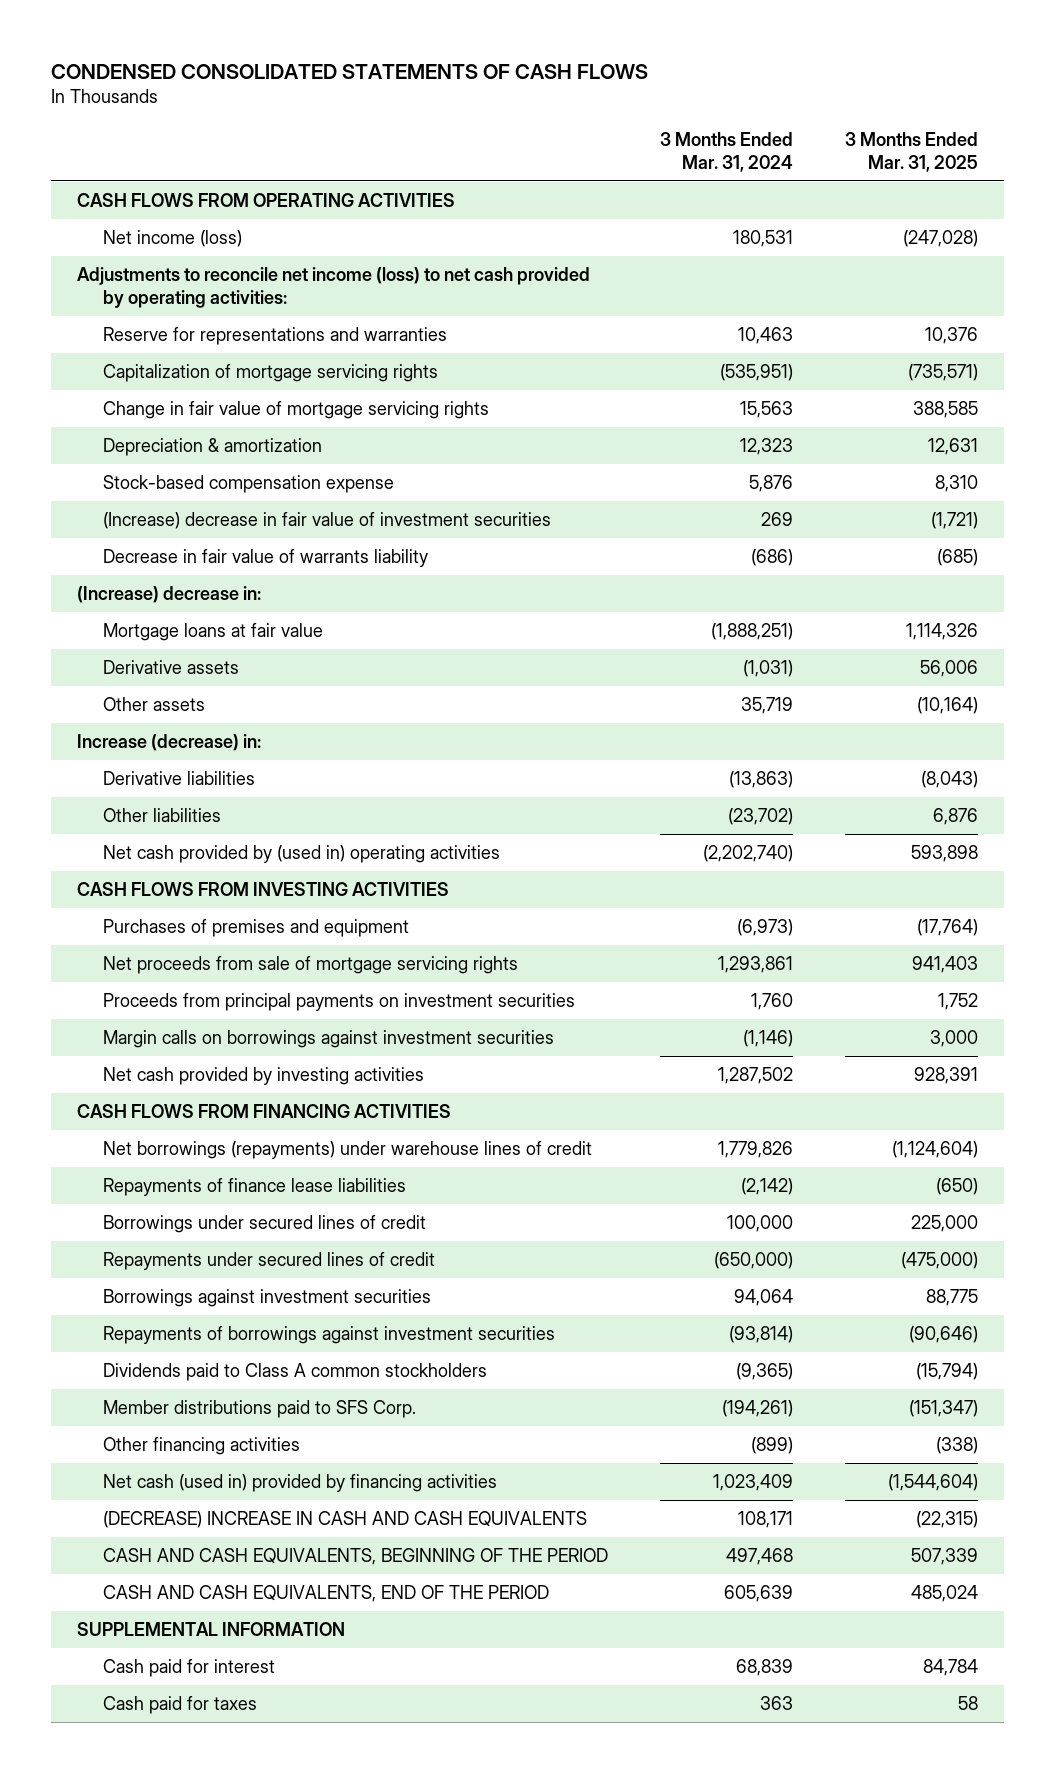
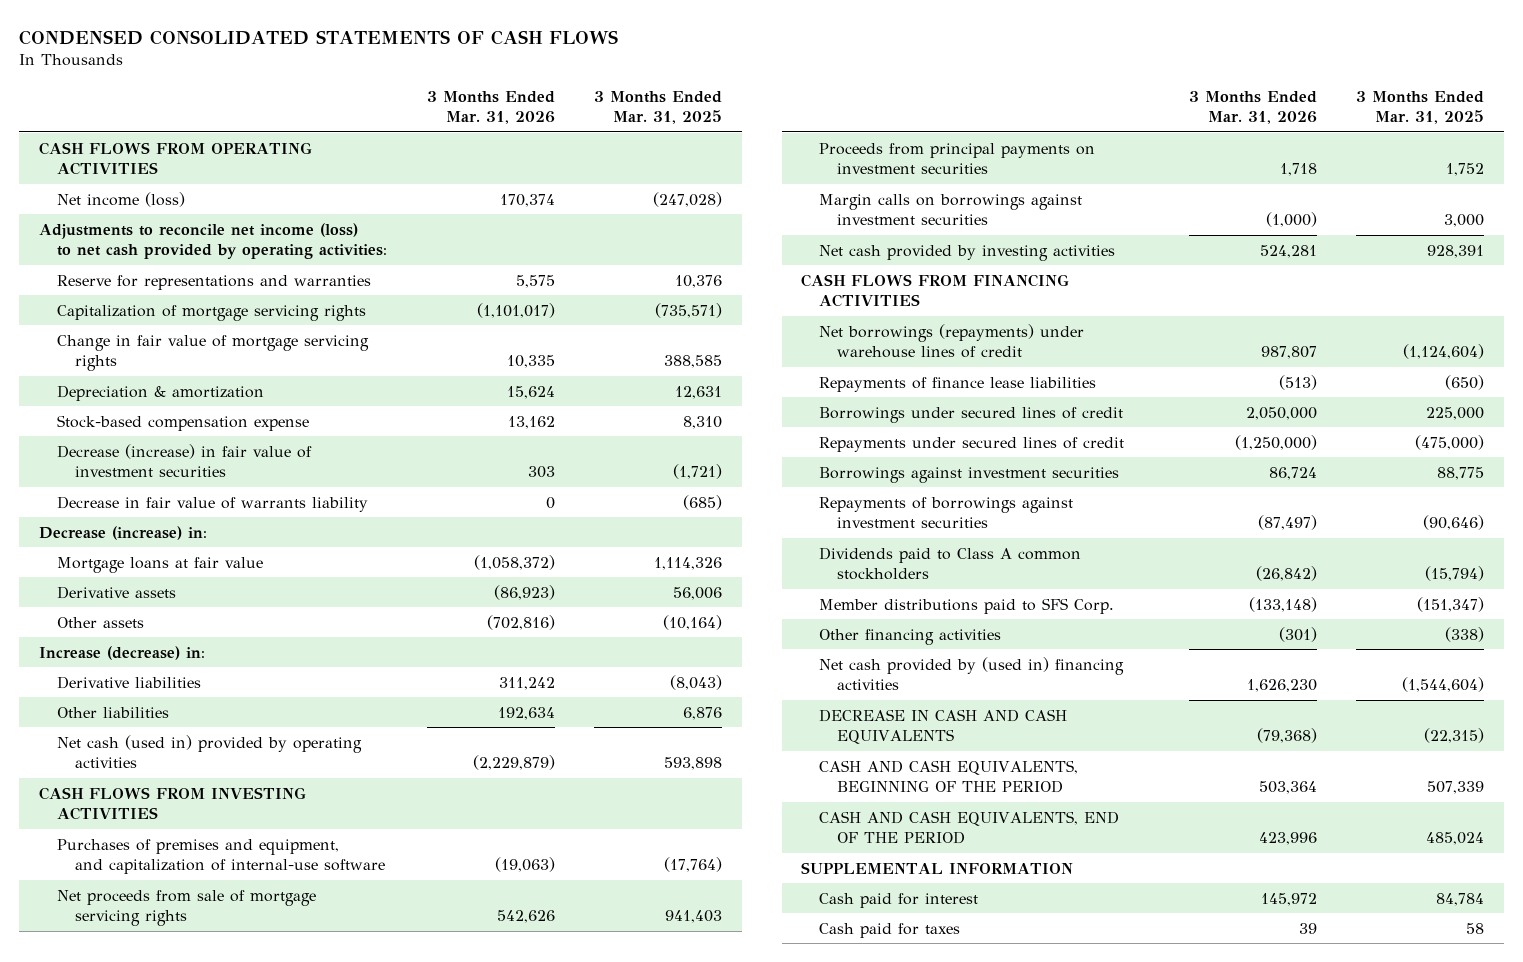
[659,131,793,173] 3 Months Ended Mar. 31, 2024 -> none
none -> [426,90,555,125] 3 Months Ended Mar. 31, 2026
[102,511,551,529] (Increase) decrease in fair value of investment securities -> [56,443,312,478] Decrease (increase) in fair value of investment securities
[76,585,261,603] (Increase) decrease in: -> [39,525,208,540] Decrease (increase) in:
[102,844,500,863] Net cash provided by (used in) operating activities -> [56,734,362,769] Net cash (used in) provided by operating activities
[102,918,409,937] Purchases of premises and equipment -> [56,838,385,875] Purchases of premises and equipment, and capitalization of internal-use software
[102,1473,497,1492] Net cash (used in) provided by financing activities -> [819,656,1125,691] Net cash provided by (used in) financing activities
[102,1510,587,1528] (DECREASE) INCREASE IN CASH AND CASH EQUIVALENTS -> [819,708,1068,745] DECREASE IN CASH AND CASH EQUIVALENTS

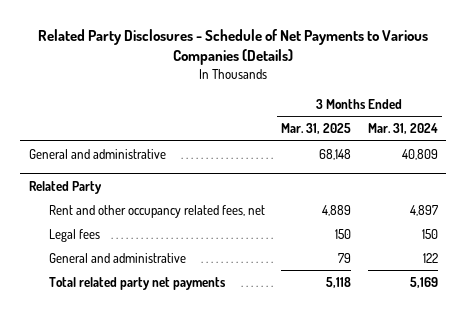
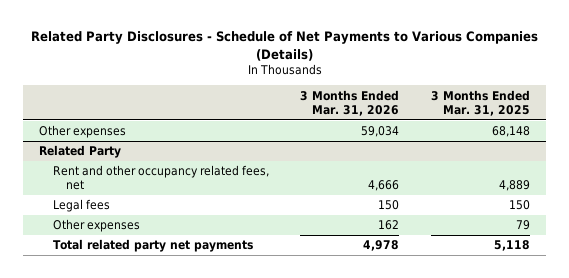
[367,123,438,135] Mar. 31, 2024 -> none
none -> [300,89,400,116] 3 Months Ended Mar. 31, 2026
[28,148,166,159] General and administrative -> [38,125,126,139] Other expenses
[48,252,186,263] General and administrative -> [52,219,140,233] Other expenses

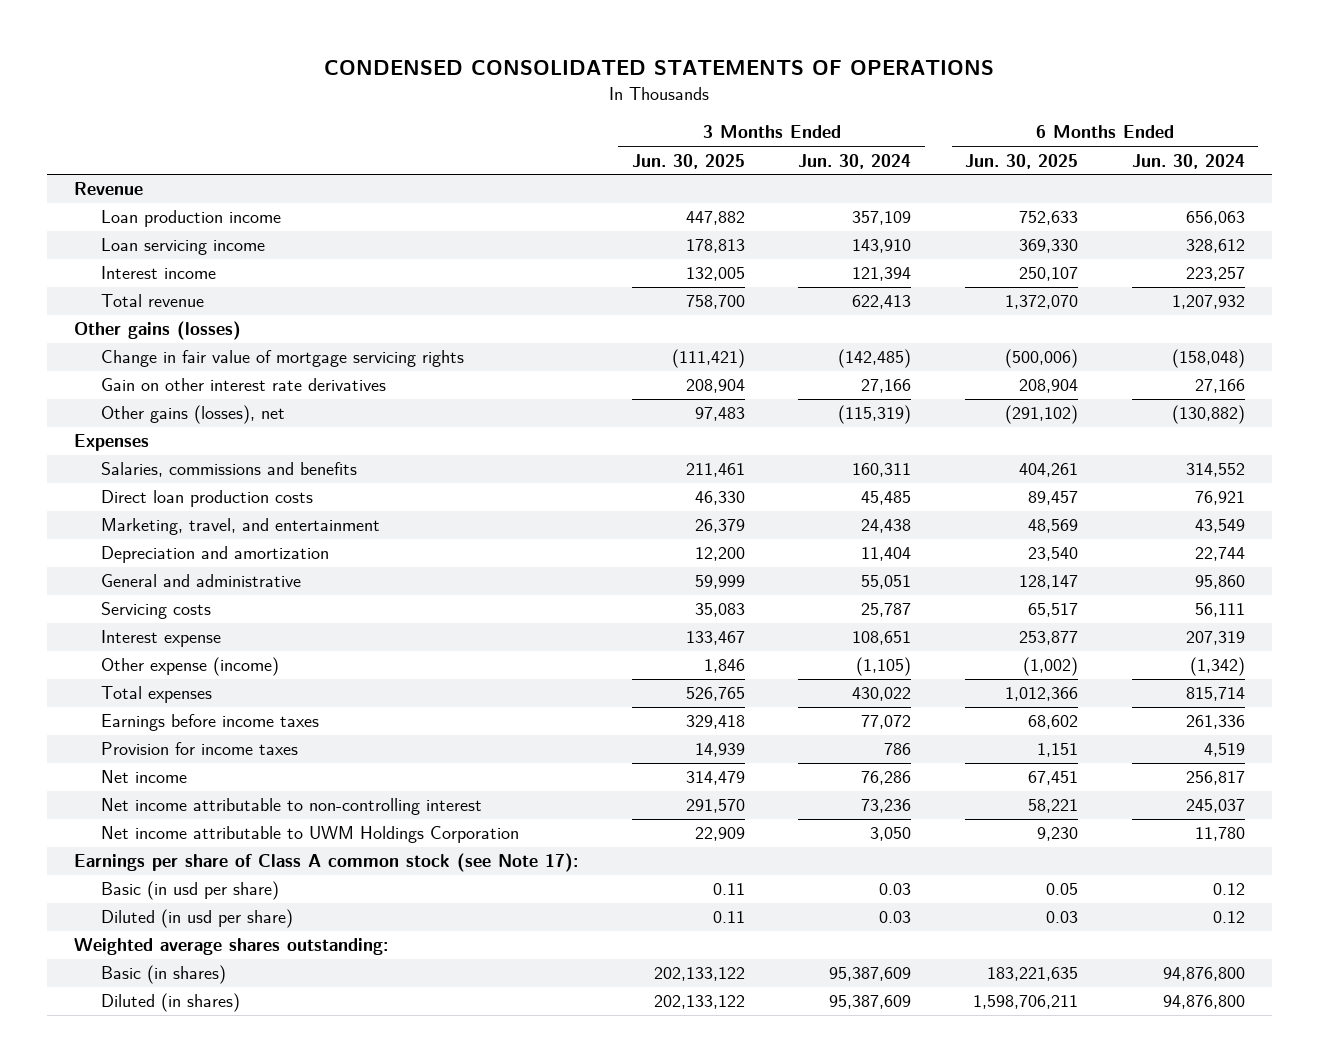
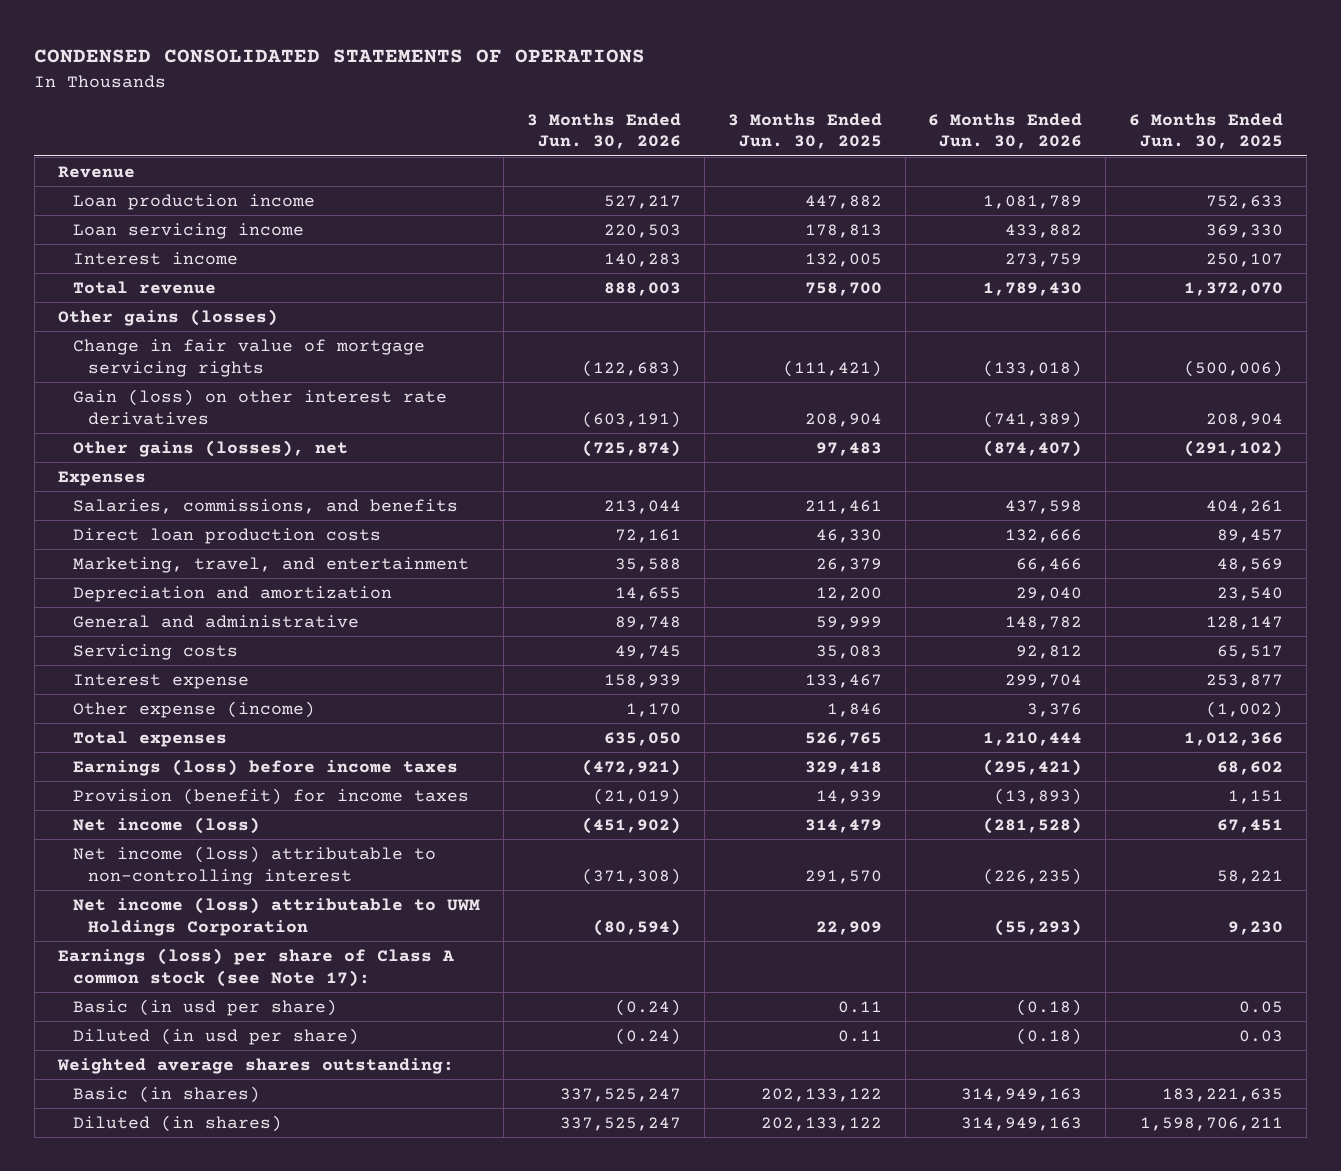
[798,153,912,169] Jun. 30, 2024 -> none
[1131,153,1245,169] Jun. 30, 2024 -> none
none -> [526,112,681,150] 3 Months Ended Jun. 30, 2026
none -> [928,112,1083,150] 6 Months Ended Jun. 30, 2026
[101,378,387,392] Gain on other interest rate derivatives -> [72,388,447,425] Gain (loss) on other interest rate derivatives
[101,462,358,478] Salaries, commissions and benefits -> [72,498,458,514] Salaries, commissions, and benefits
[101,714,320,732] Earnings before income taxes -> [72,758,458,776] Earnings (loss) before income taxes
[101,742,299,756] Provision for income taxes -> [72,787,469,805] Provision (benefit) for income taxes
[101,770,188,784] Net income -> [72,816,260,834] Net income (loss)
[101,798,483,816] Net income attributable to non-controlling interest -> [72,845,436,885] Net income (loss) attributable to non-controlling interest
[101,826,520,844] Net income attributable to UWM Holdings Corporation -> [72,896,480,936] Net income (loss) attributable to UWM Holdings Corporation
[73,853,578,873] Earnings per share of Class A common stock (see Note 17): -> [57,947,454,987] Earnings (loss) per share of Class A common stock (see Note 17):

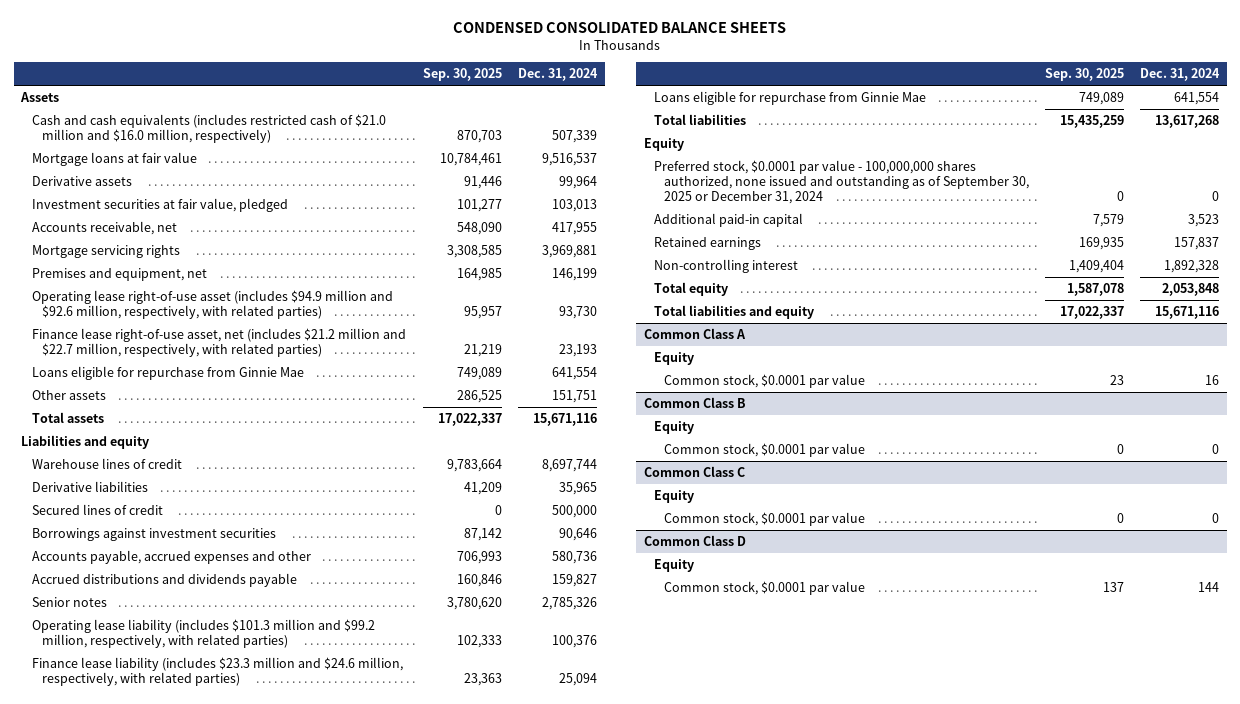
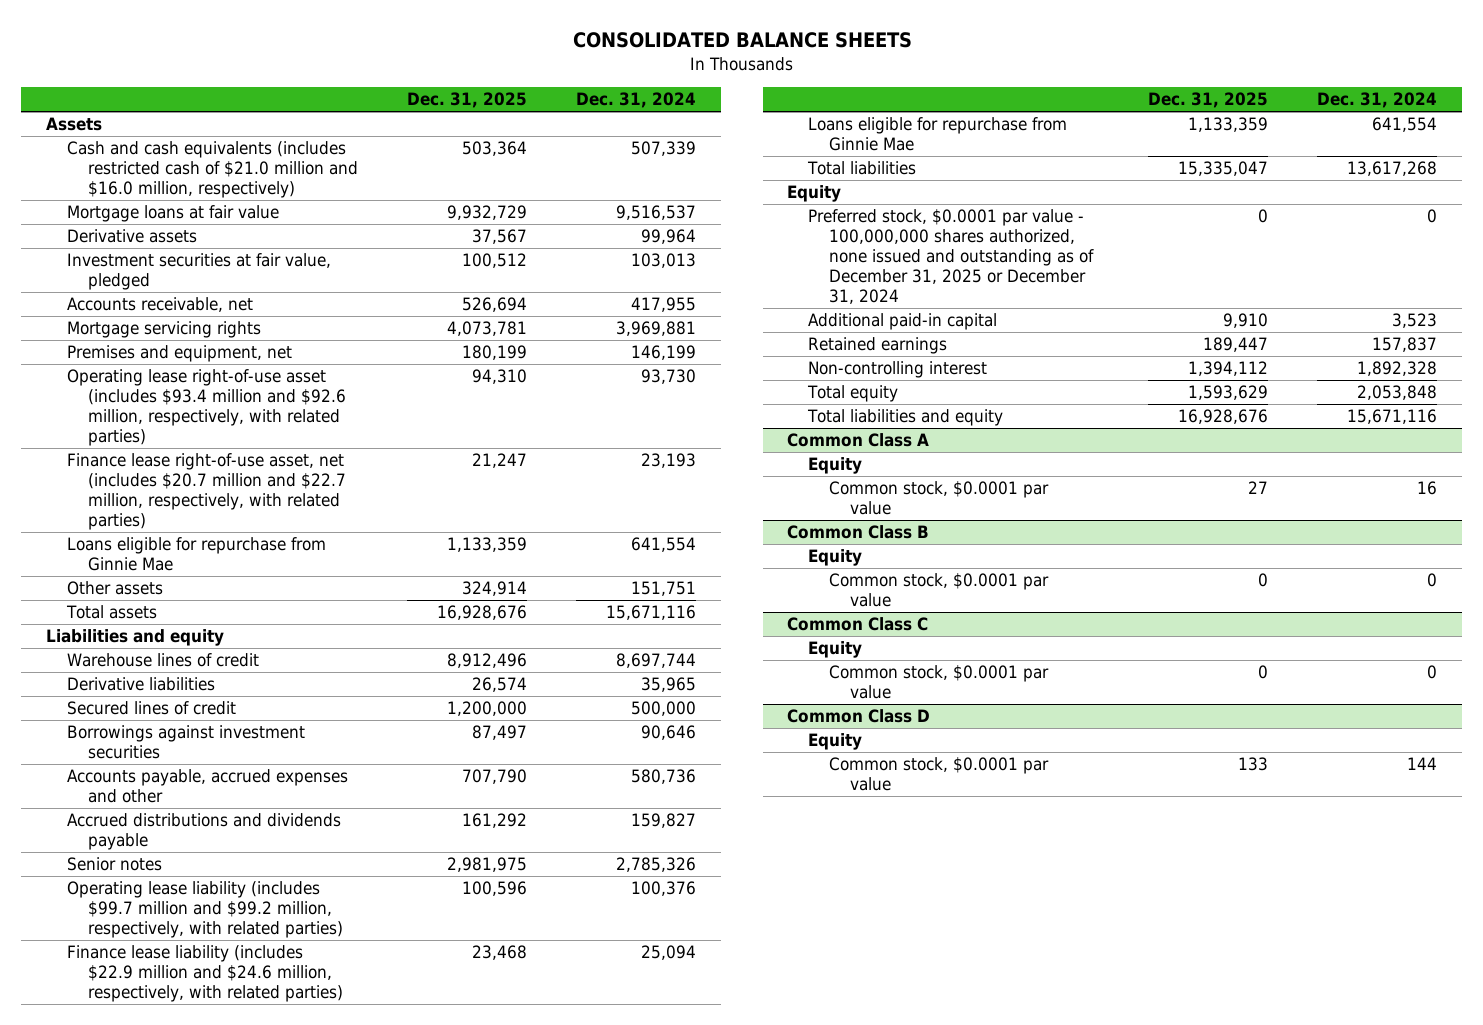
[453,21,787,33] CONDENSED CONSOLIDATED BALANCE SHEETS -> [572,32,912,49] CONSOLIDATED BALANCE SHEETS
[422,68,502,82] Sep. 30, 2025 -> none
none -> [407,92,528,109] Dec. 31, 2025
[31,290,393,319] Operating lease right-of-use asset (includes $94.9 million and $92.6 million, respectively, with related parties) -> [66,369,346,447] Operating lease right-of-use asset (includes $93.4 million and $92.6 million, respectively, with related parties)
[31,328,406,357] Finance lease right-of-use asset, net (includes $21.2 million and $22.7 million, respectively, with related parties) -> [66,453,346,531] Finance lease right-of-use asset, net (includes $20.7 million and $22.7 million, respectively, with related parties)
[31,619,375,648] Operating lease liability (includes $101.3 million and $99.2 million, respectively, with related parties) -> [66,881,343,939] Operating lease liability (includes $99.7 million and $99.2 million, respectively, with related parties)
[31,657,403,686] Finance lease liability (includes $23.3 million and $24.6 million, respectively, with related parties) -> [66,945,343,1003] Finance lease liability (includes $22.9 million and $24.6 million, respectively, with related parties)
[653,160,1030,204] Preferred stock, $0.0001 par value - 100,000,000 shares authorized, none issued and outstanding as of September 30, 2025 or December 31, 2024 -> [808,209,1095,305] Preferred stock, $0.0001 par value - 100,000,000 shares authorized, none issued and outstanding as of December 31, 2025 or December 31, 2024

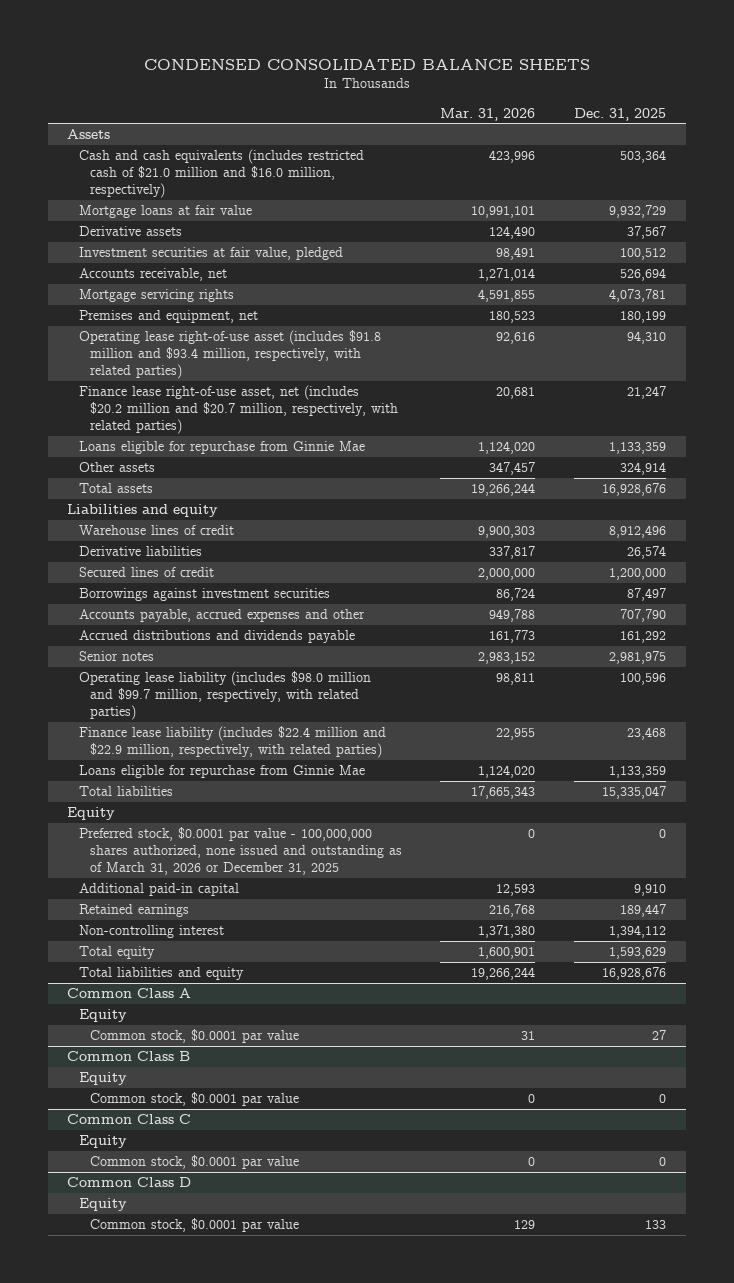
[572,32,912,49] CONSOLIDATED BALANCE SHEETS -> [143,58,590,70] CONDENSED CONSOLIDATED BALANCE SHEETS
[576,92,697,109] Dec. 31, 2024 -> none
none -> [440,107,536,121] Mar. 31, 2026
[66,369,346,447] Operating lease right-of-use asset (includes $93.4 million and $92.6 million, respectively, with related parties) -> [78,330,381,380] Operating lease right-of-use asset (includes $91.8 million and $93.4 million, respectively, with related parties)
[66,453,346,531] Finance lease right-of-use asset, net (includes $20.7 million and $22.7 million, respectively, with related parties) -> [78,385,398,435] Finance lease right-of-use asset, net (includes $20.2 million and $20.7 million, respectively, with related parties)
[66,881,343,939] Operating lease liability (includes $99.7 million and $99.2 million, respectively, with related parties) -> [78,671,371,721] Operating lease liability (includes $98.0 million and $99.7 million, respectively, with related parties)
[66,945,343,1003] Finance lease liability (includes $22.9 million and $24.6 million, respectively, with related parties) -> [78,726,386,759] Finance lease liability (includes $22.4 million and $22.9 million, respectively, with related parties)
[808,209,1095,305] Preferred stock, $0.0001 par value - 100,000,000 shares authorized, none issued and outstanding as of December 31, 2025 or December 31, 2024 -> [78,827,402,876] Preferred stock, $0.0001 par value - 100,000,000 shares authorized, none issued and outstanding as of March 31, 2026 or December 31, 2025

